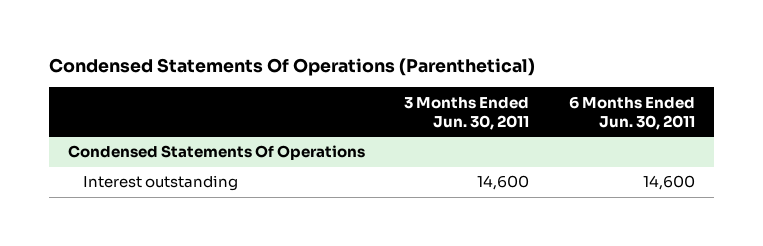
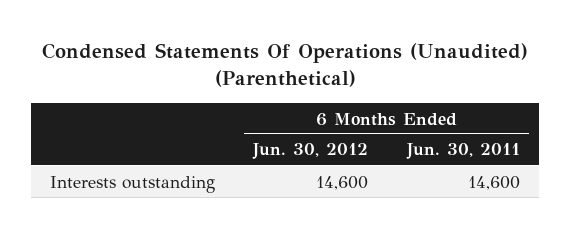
[48,58,535,77] Condensed Statements Of Operations (Parenthetical) -> [41,43,528,88] Condensed Statements Of Operations (Unaudited) (Parenthetical)
[404,96,530,131] 3 Months Ended Jun. 30, 2011 -> none
none -> [252,143,369,160] Jun. 30, 2012
[68,145,366,161] Condensed Statements Of Operations -> none
[82,175,238,192] Interest outstanding -> [49,175,215,193] Interests outstanding

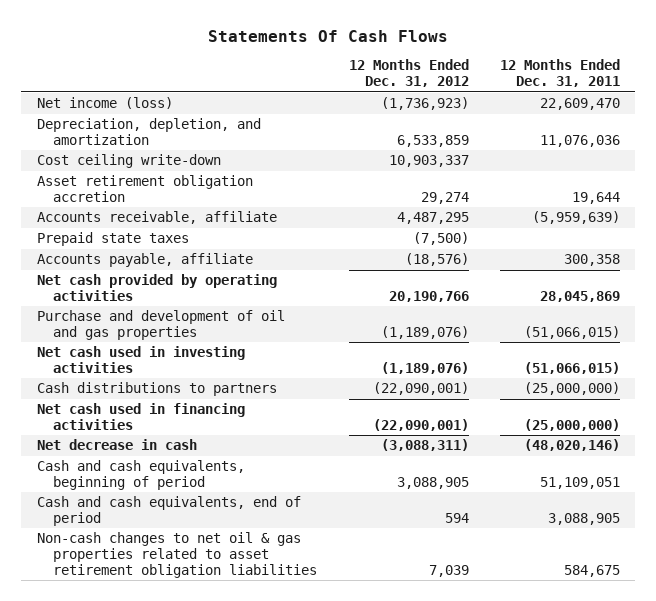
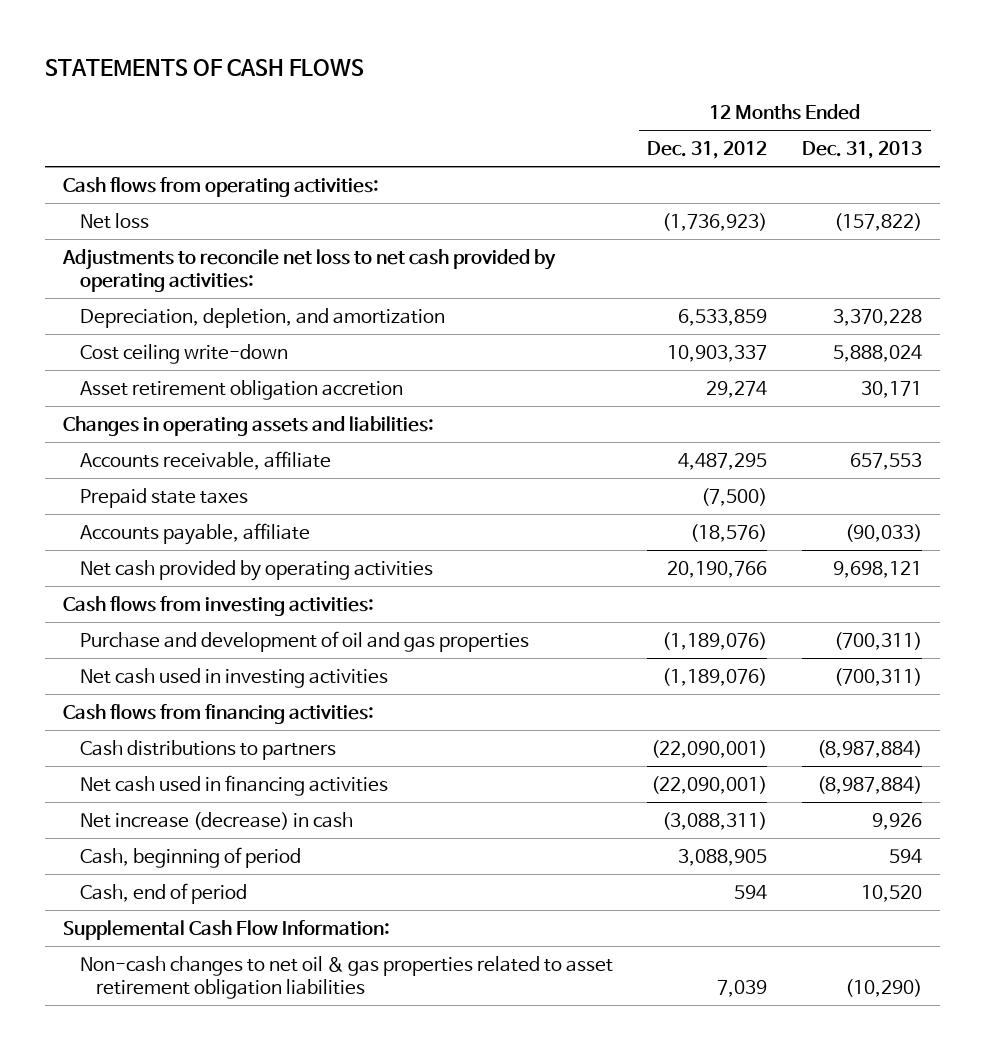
[208,29,449,42] Statements Of Cash Flows -> [45,58,365,76] STATEMENTS OF CASH FLOWS
[499,59,620,88] 12 Months Ended Dec. 31, 2011 -> none
none -> [802,141,923,160] Dec. 31, 2013
none -> [62,177,379,198] Cash flows from operating activities:
[36,97,173,110] Net income (loss) -> [79,213,149,230] Net loss
none -> [61,249,556,292] Adjustments to reconcile net loss to net cash provided by operating activities:
none -> [62,416,434,437] Changes in operating assets and liabilities:
none -> [62,596,374,617] Cash flows from investing activities:
none -> [62,704,374,725] Cash flows from financing activities:
[36,439,197,451] Net decrease in cash -> [79,812,353,831] Net increase (decrease) in cash
[36,460,245,491] Cash and cash equivalents, beginning of period -> [79,847,301,869] Cash, beginning of period
[36,496,301,527] Cash and cash equivalents, end of period -> [79,883,247,905] Cash, end of period
none -> [62,920,390,941] Supplemental Cash Flow Information:

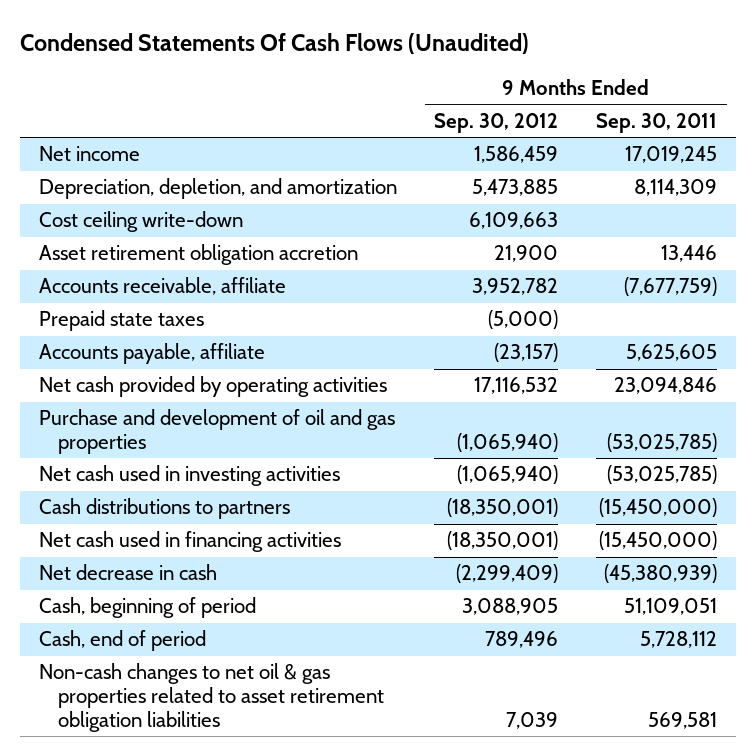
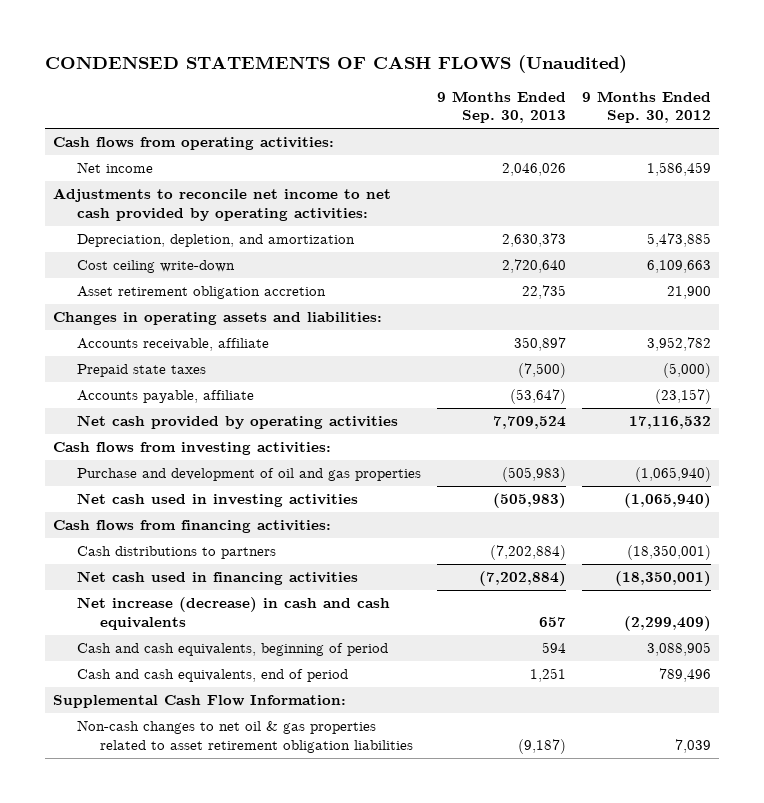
[19,33,529,55] Condensed Statements Of Cash Flows (Unaudited) -> [45,54,628,73] CONDENSED STATEMENTS OF CASH FLOWS (Unaudited)
[596,112,718,133] Sep. 30, 2011 -> none
none -> [436,91,566,124] 9 Months Ended Sep. 30, 2013
none -> [53,137,335,151] Cash flows from operating activities:
none -> [53,188,392,221] Adjustments to reconcile net income to net cash provided by operating activities:
none -> [53,312,383,326] Changes in operating assets and liabilities:
none -> [53,442,332,456] Cash flows from investing activities:
none -> [53,520,332,534] Cash flows from financing activities:
[38,564,217,581] Net decrease in cash -> [76,597,390,630] Net increase (decrease) in cash and cash equivalents
[38,597,256,619] Cash, beginning of period -> [76,643,388,657] Cash and cash equivalents, beginning of period
[38,630,206,652] Cash, end of period -> [76,669,348,683] Cash and cash equivalents, end of period
none -> [53,695,347,709] Supplemental Cash Flow Information:

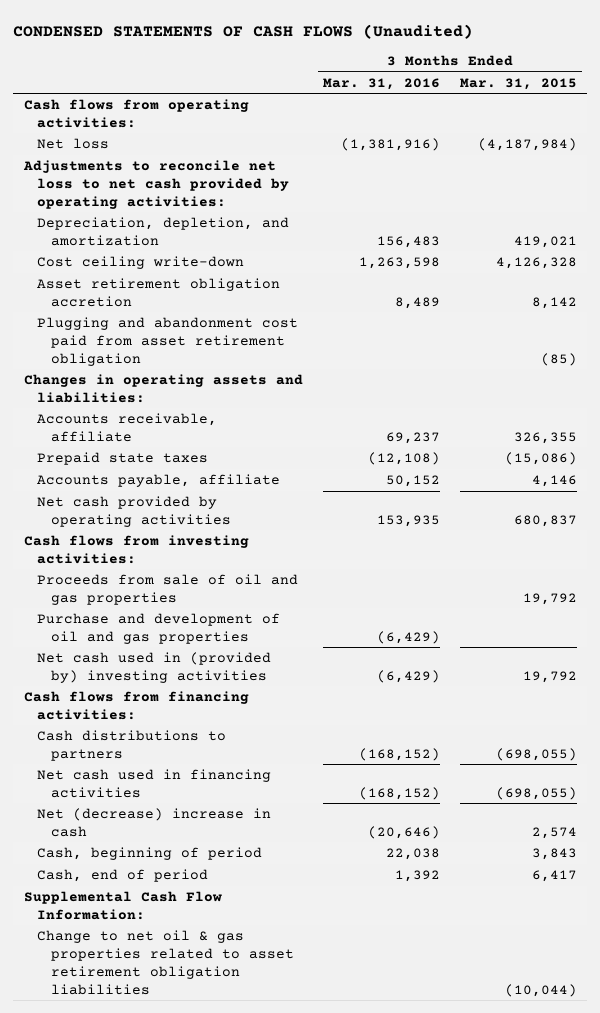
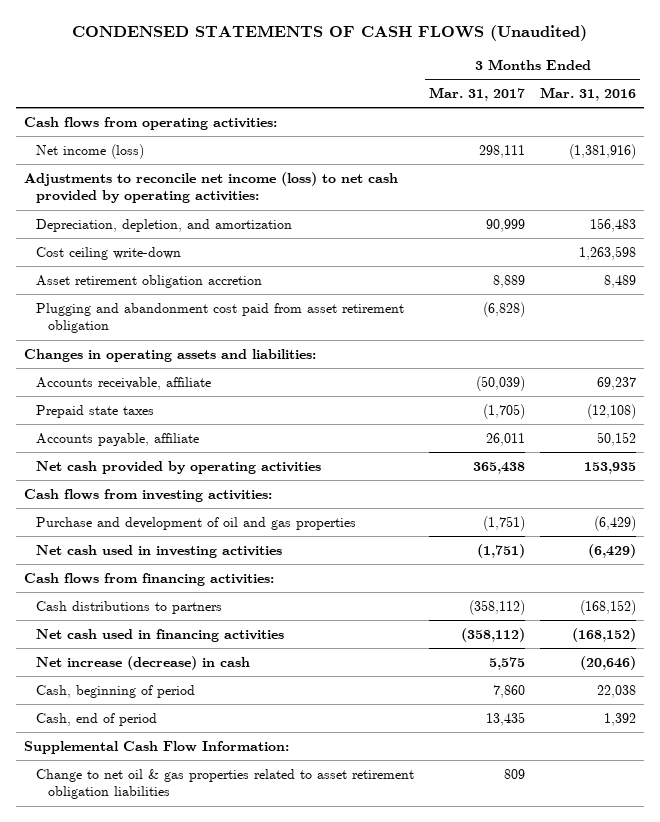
[459,77,577,90] Mar. 31, 2015 -> none
none -> [429,86,526,101] Mar. 31, 2017
[37,137,110,149] Net loss -> [35,143,144,159] Net income (loss)
[22,159,290,209] Adjustments to reconcile net loss to net cash provided by operating activities: -> [23,171,398,204] Adjustments to reconcile net income (loss) to net cash provided by operating activities:
[37,573,299,605] Proceeds from sale of oil and gas properties -> none
[37,651,272,683] Net cash used in (provided by) investing activities -> [35,544,282,558] Net cash used in investing activities
[37,807,272,837] Net (decrease) increase in cash -> [35,655,250,670] Net increase (decrease) in cash

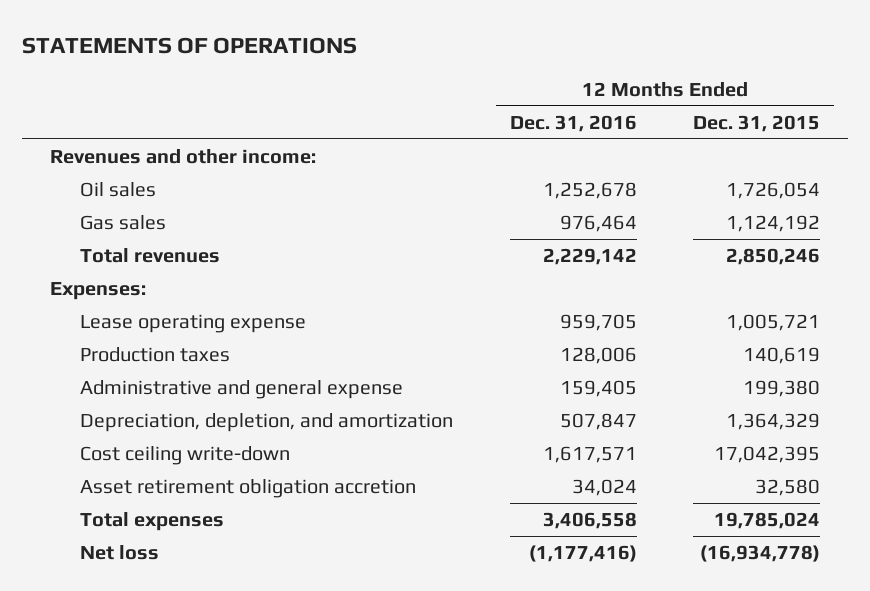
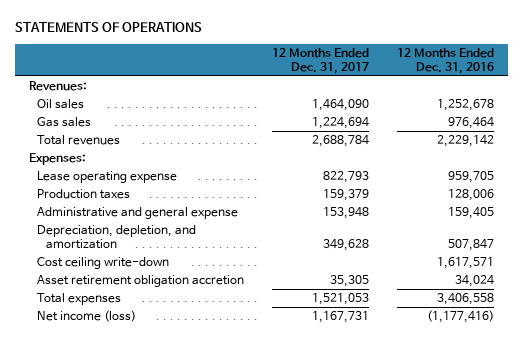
[693,114,821,132] Dec. 31, 2015 -> none
none -> [272,47,370,74] 12 Months Ended Dec. 31, 2017
[49,149,316,165] Revenues and other income: -> [28,80,87,91] Revenues:
[80,545,160,561] Net loss -> [37,309,137,322] Net income (loss)

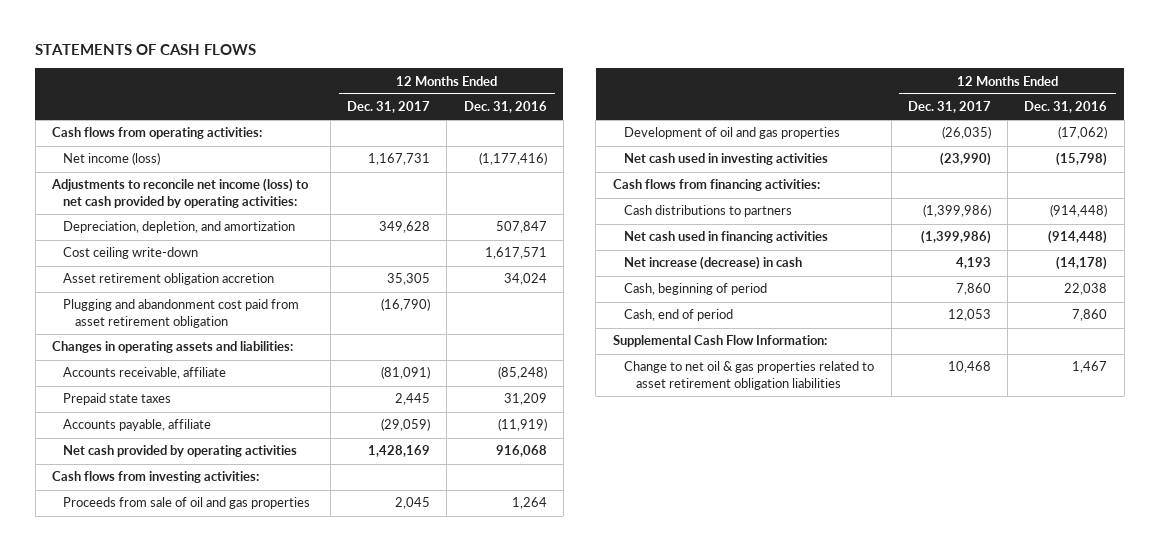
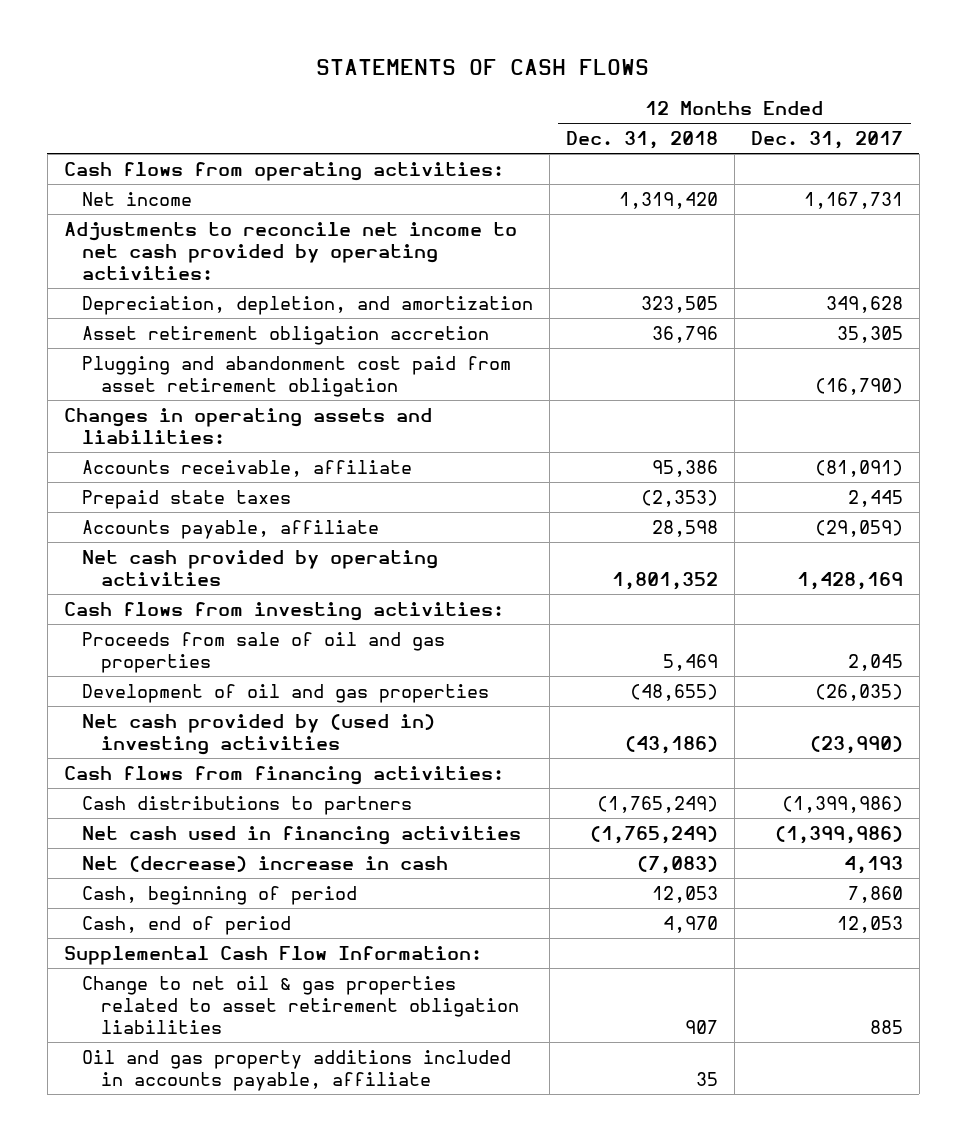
[463,101,547,114] Dec. 31, 2016 -> none
none -> [565,131,718,150] Dec. 31, 2018
[63,152,161,166] Net income (loss) -> [82,191,193,206] Net income
[50,178,309,209] Adjustments to reconcile net income (loss) to net cash provided by operating activities: -> [63,221,517,280] Adjustments to reconcile net income to net cash provided by operating activities:
[63,247,199,260] Cost ceiling write-down -> none
[624,153,829,166] Net cash used in investing activities -> [82,713,436,755] Net cash provided by (used in) investing activities
[624,256,803,271] Net increase (decrease) in cash -> [82,855,449,872] Net (decrease) increase in cash
[947,361,991,374] 10,468 -> [869,1019,903,1034] 885
none -> [82,1049,512,1091] Oil and gas property additions included in accounts payable, affiliate

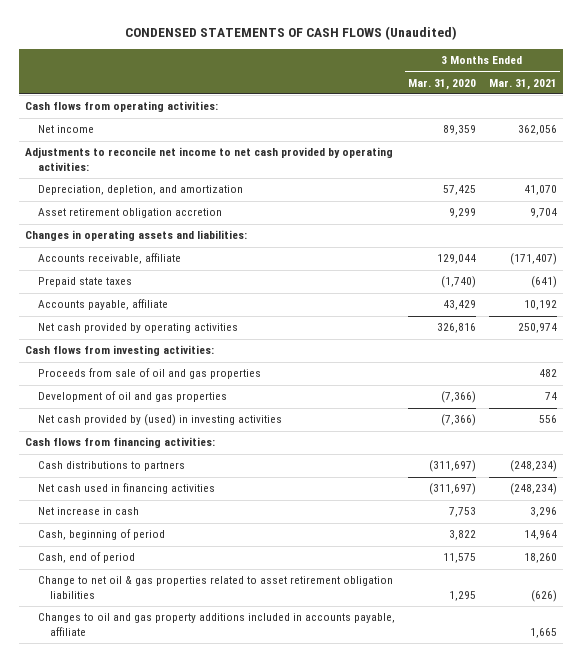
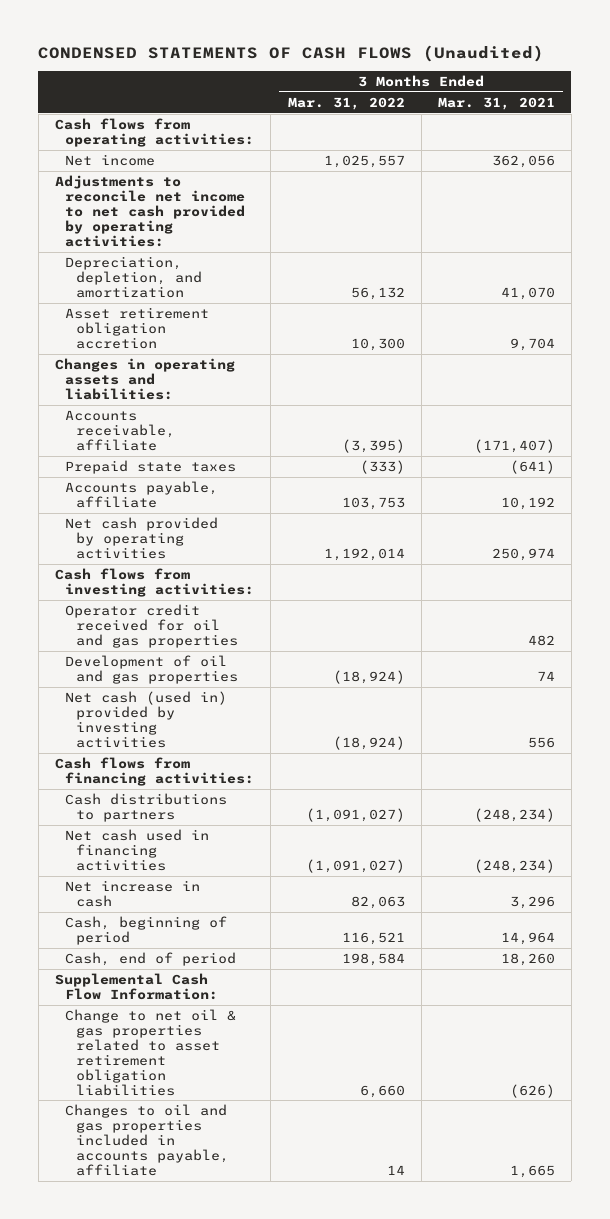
[407,78,476,90] Mar. 31, 2020 -> none
none -> [287,96,405,110] Mar. 31, 2022
[37,368,261,380] Proceeds from sale of oil and gas properties -> [65,603,238,648] Operator credit received for oil and gas properties
[37,414,282,427] Net cash provided by (used) in investing activities -> [65,690,228,748] Net cash (used in) provided by investing activities
none -> [54,972,219,1000] Supplemental Cash Flow Information:
[37,613,395,637] Changes to oil and gas property additions included in accounts payable, affiliate -> [65,1103,229,1176] Changes to oil and gas properties included in accounts payable, affiliate

